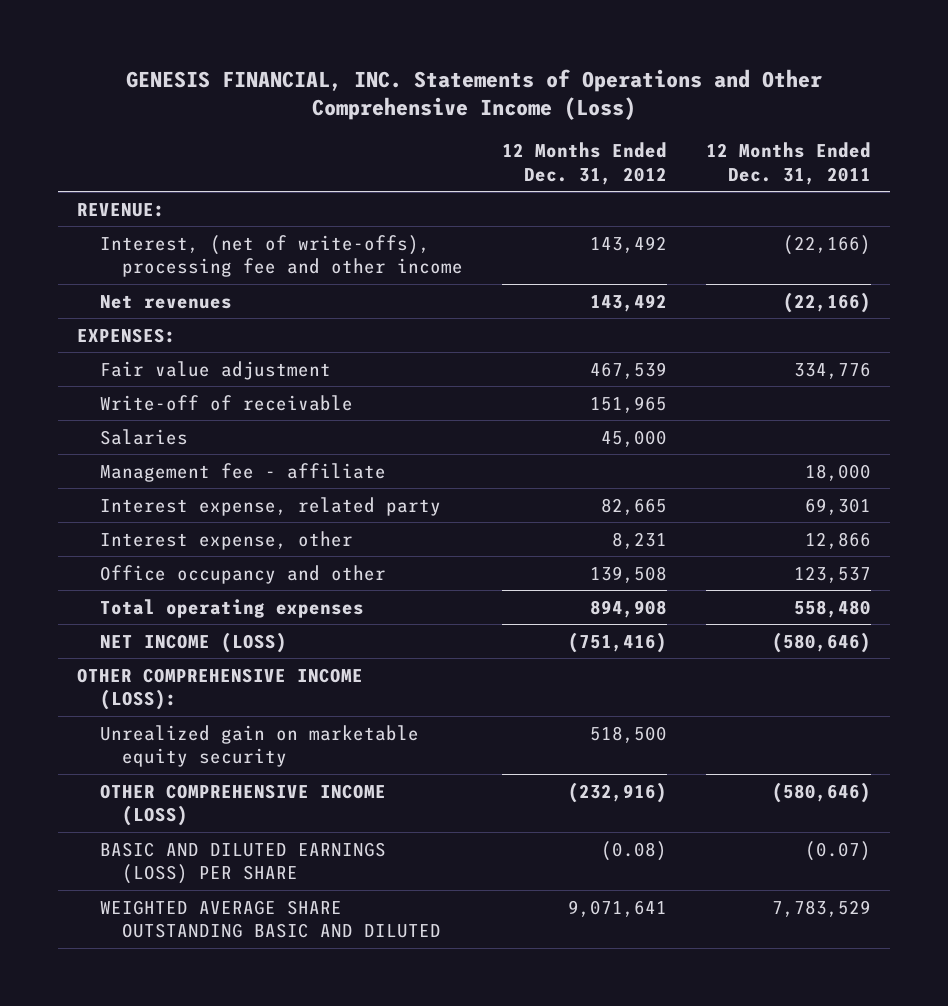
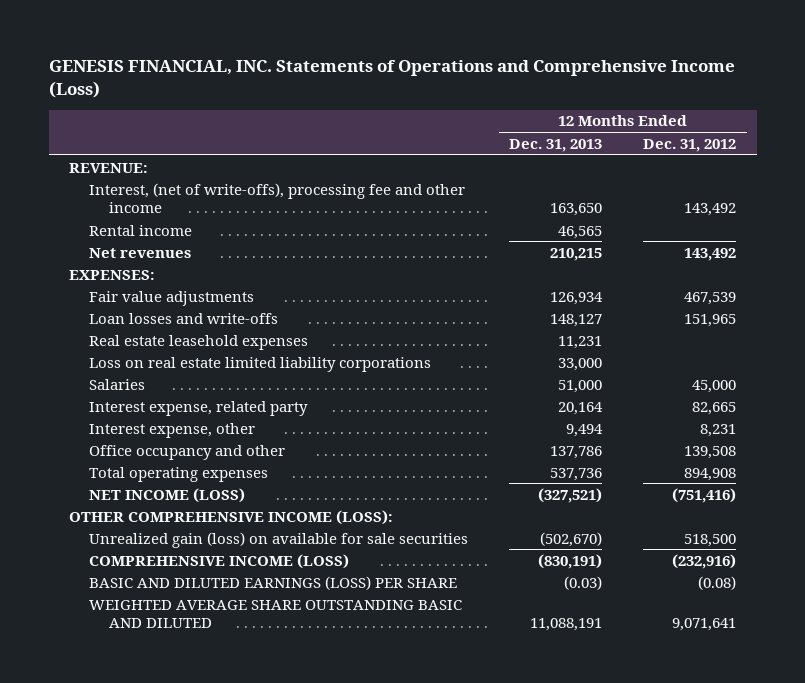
[125,68,822,121] GENESIS FINANCIAL, INC. Statements of Operations and Other Comprehensive Income (Loss) -> [48,59,735,98] GENESIS FINANCIAL, INC. Statements of Operations and Comprehensive Income (Loss)
[705,142,871,185] 12 Months Ended Dec. 31, 2011 -> none
none -> [509,138,603,152] Dec. 31, 2013
none -> [88,224,192,236] Rental income
[99,360,331,380] Fair value adjustment -> [88,290,254,306] Fair value adjustments
[99,394,353,411] Write-off of receivable -> [88,312,278,324] Loan losses and write-offs
none -> [88,334,308,350] Real estate leasehold expenses
none -> [88,356,431,372] Loss on real estate limited liability corporations
[99,462,386,482] Management fee - affiliate -> none
[99,724,419,767] Unrealized gain on marketable equity security -> [88,531,468,548] Unrealized gain (loss) on available for sale securities
[99,783,386,826] OTHER COMPREHENSIVE INCOME (LOSS) -> [88,553,349,569] COMPREHENSIVE INCOME (LOSS)

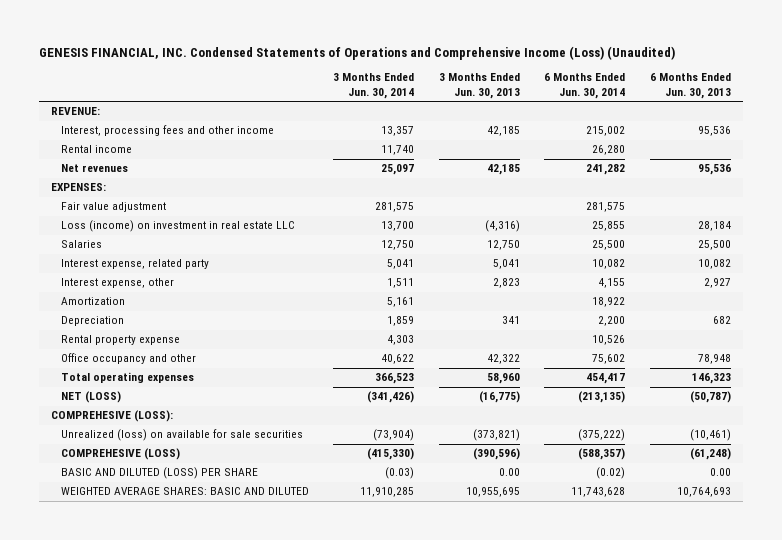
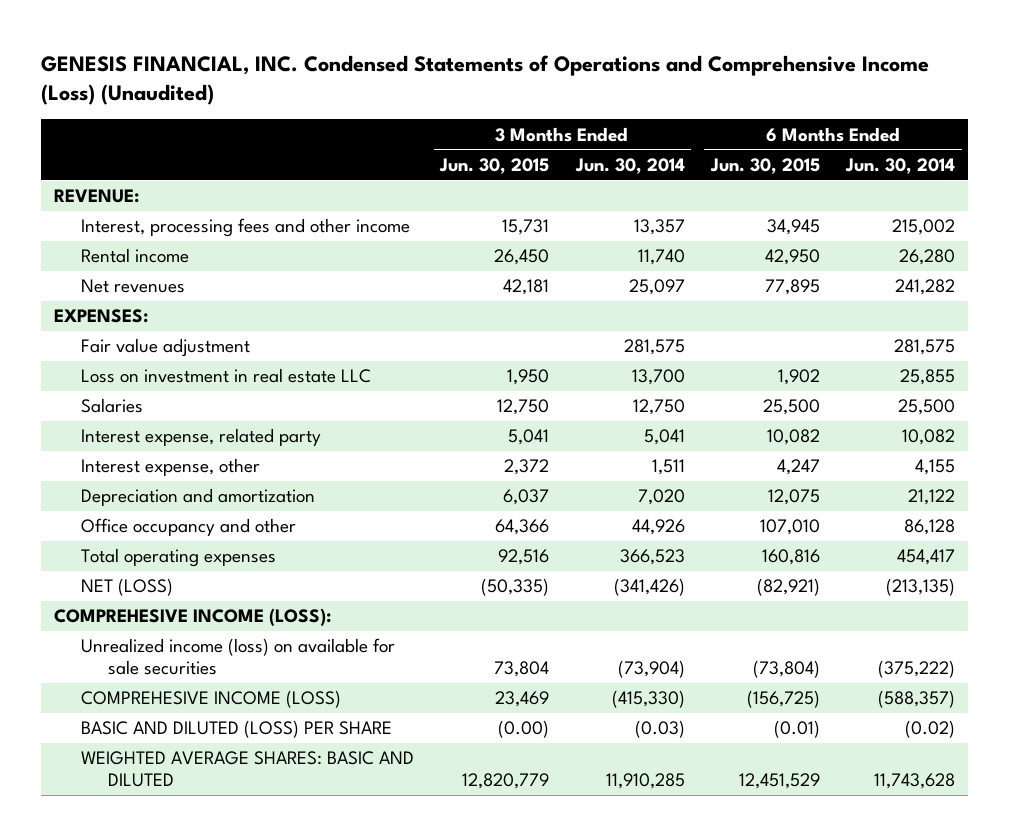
[438,73,520,99] 3 Months Ended Jun. 30, 2013 -> none
[649,73,731,99] 6 Months Ended Jun. 30, 2013 -> none
none -> [439,157,550,174] Jun. 30, 2015
none -> [709,157,820,174] Jun. 30, 2015
[60,220,295,233] Loss (income) on investment in real estate LLC -> [81,368,372,384] Loss on investment in real estate LLC
[60,297,125,306] Amortization -> none
[60,316,124,327] Depreciation -> none
[60,335,180,346] Rental property expense -> none
none -> [81,488,316,507] Depreciation and amortization
[381,354,415,365] 40,622 -> [631,519,685,536] 44,926
[592,354,626,365] 75,602 -> [903,519,955,536] 86,128
[51,410,174,423] COMPREHESIVE (LOSS): -> [54,608,332,627] COMPREHESIVE INCOME (LOSS):
[60,429,303,442] Unrealized (loss) on available for sale securities -> [81,638,396,676] Unrealized income (loss) on available for sale securities
[60,448,180,461] COMPREHESIVE (LOSS) -> [81,690,342,709] COMPREHESIVE INCOME (LOSS)

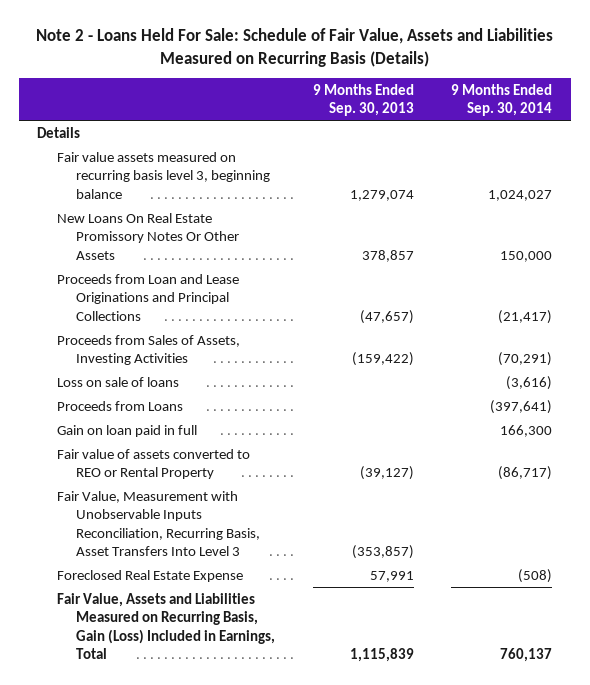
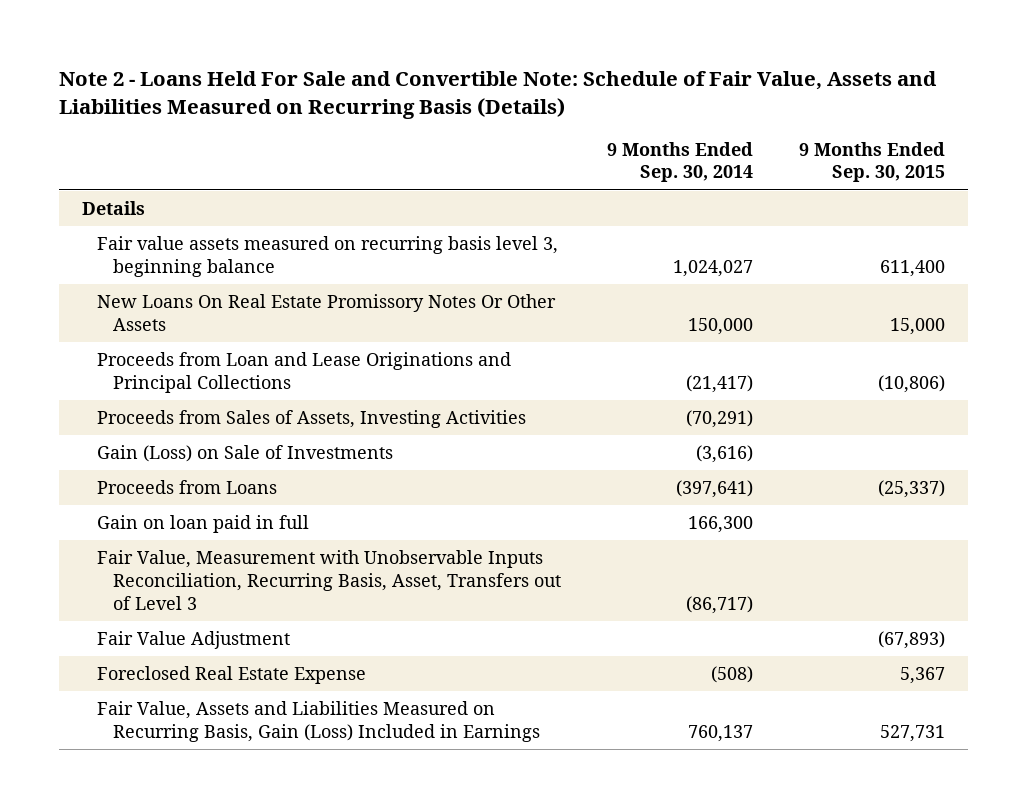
[35,28,553,67] Note 2 - Loans Held For Sale: Schedule of Fair Value, Assets and Liabilities Measured on Recurring Basis (Details) -> [58,71,937,119] Note 2 - Loans Held For Sale and Convertible Note: Schedule of Fair Value, Assets and Liabilities Measured on Recurring Basis (Details)
[312,83,414,117] 9 Months Ended Sep. 30, 2013 -> none
none -> [799,141,946,183] 9 Months Ended Sep. 30, 2015
[56,376,179,387] Loss on sale of loans -> [97,445,394,463] Gain (Loss) on Sale of Investments
[56,490,261,557] Fair Value, Measurement with Unobservable Inputs Reconciliation, Recurring Basis, Asset Transfers Into Level 3 -> none
[56,448,250,480] Fair value of assets converted to REO or Rental Property -> [97,550,561,610] Fair Value, Measurement with Unobservable Inputs Reconciliation, Recurring Basis, Asset, Transfers out of Level 3
none -> [97,631,291,650] Fair Value Adjustment
[56,592,276,660] Fair Value, Assets and Liabilities Measured on Recurring Basis, Gain (Loss) Included in Earnings, Total -> [97,701,540,742] Fair Value, Assets and Liabilities Measured on Recurring Basis, Gain (Loss) Included in Earnings

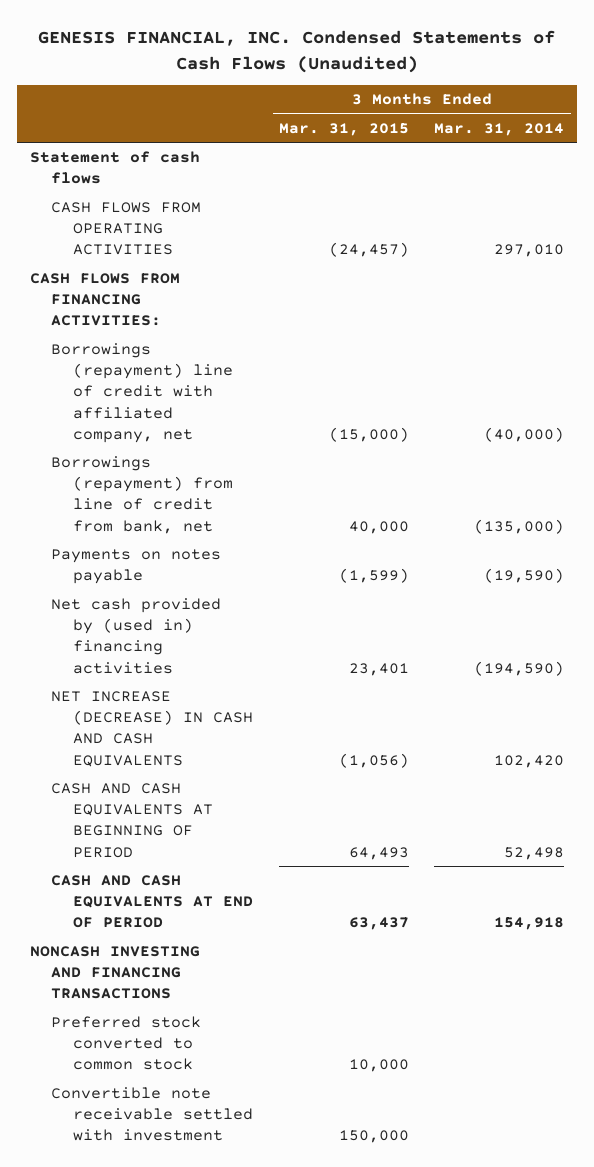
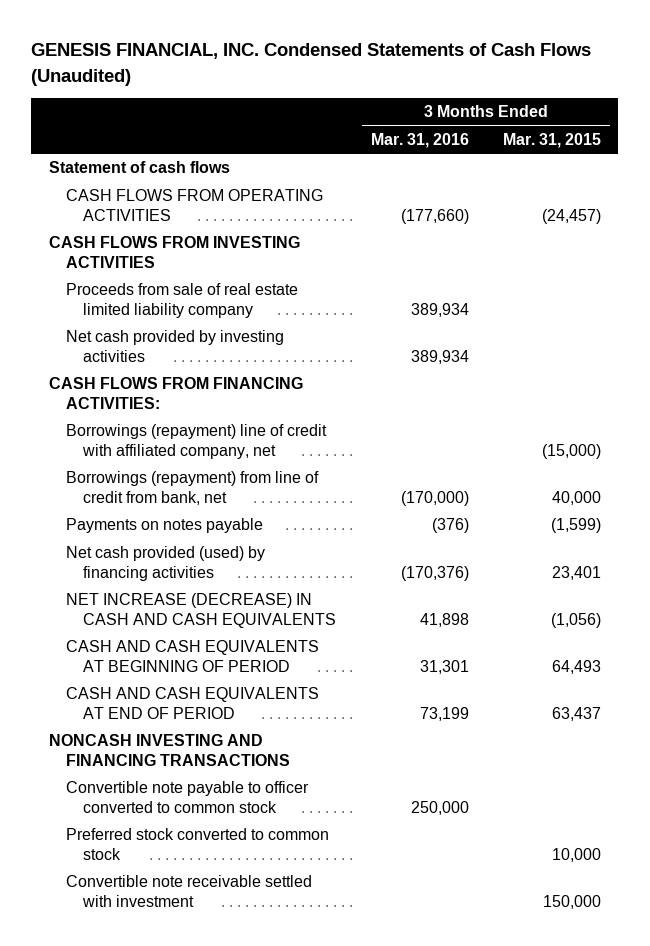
[434,122,565,136] Mar. 31, 2014 -> none
none -> [370,132,469,148] Mar. 31, 2016
none -> [48,236,300,268] CASH FLOWS FROM INVESTING ACTIVITIES
none -> [65,283,298,318] Proceeds from sale of real estate limited liability company
none -> [65,330,284,362] Net cash provided by investing activities
[51,598,222,674] Net cash provided by (used in) financing activities -> [65,546,265,581] Net cash provided (used) by financing activities
none -> [65,781,309,813] Convertible note payable to officer converted to common stock

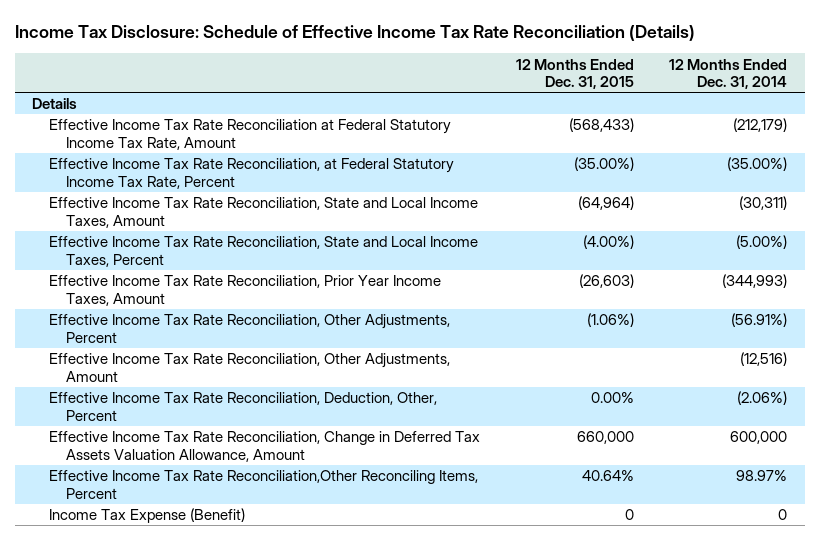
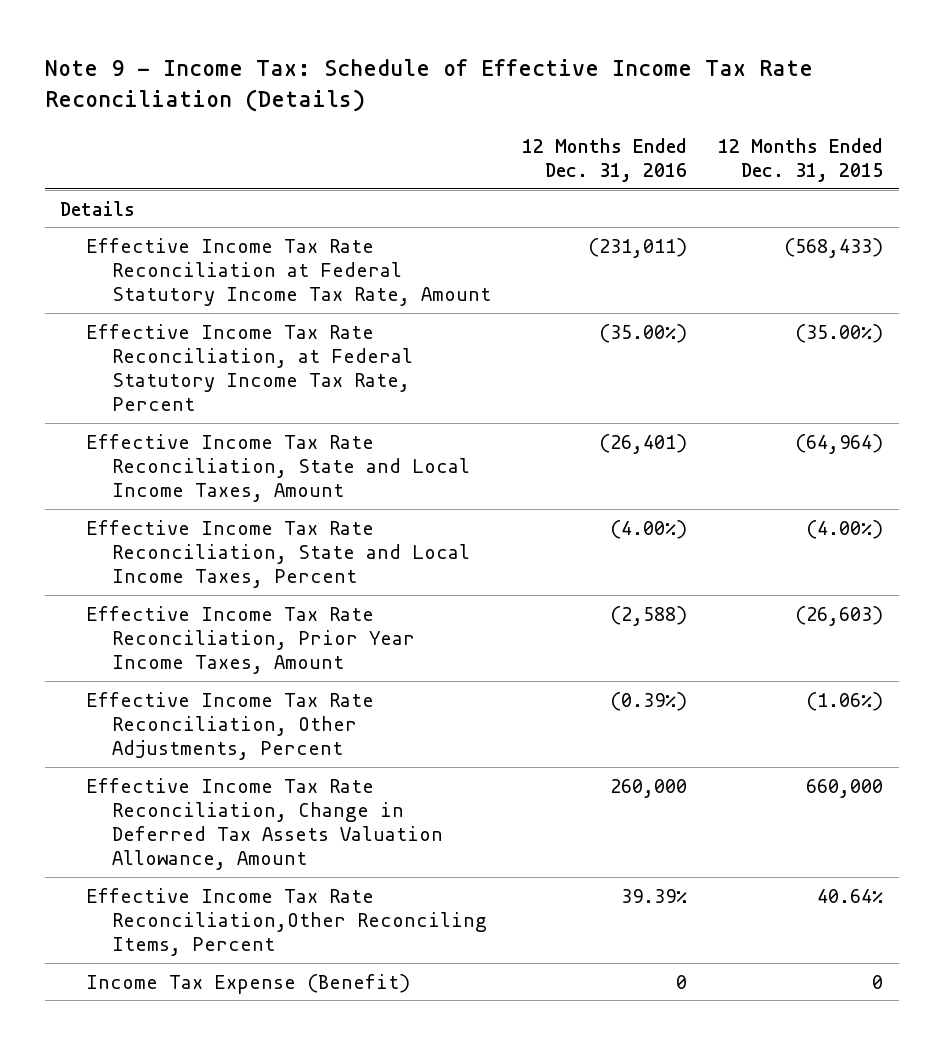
[14,25,695,42] Income Tax Disclosure: Schedule of Effective Income Tax Rate Reconciliation (Details) -> [44,58,813,112] Note 9 - Income Tax: Schedule of Effective Income Tax Rate Reconciliation (Details)
[668,58,787,90] 12 Months Ended Dec. 31, 2014 -> none
none -> [522,137,688,182] 12 Months Ended Dec. 31, 2016
[49,353,451,382] Effective Income Tax Rate Reconciliation, Other Adjustments, Amount -> none
[49,392,438,421] Effective Income Tax Rate Reconciliation, Deduction, Other, Percent -> none

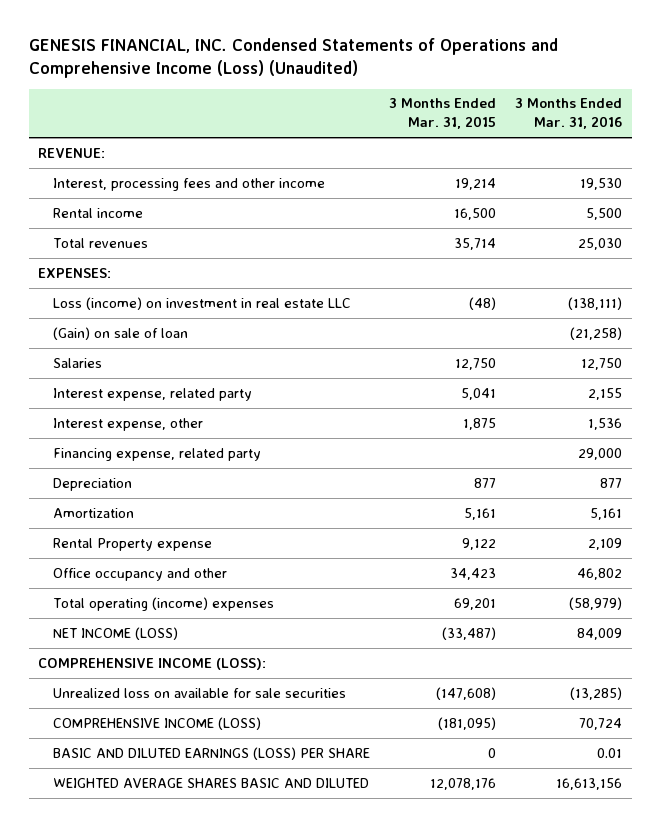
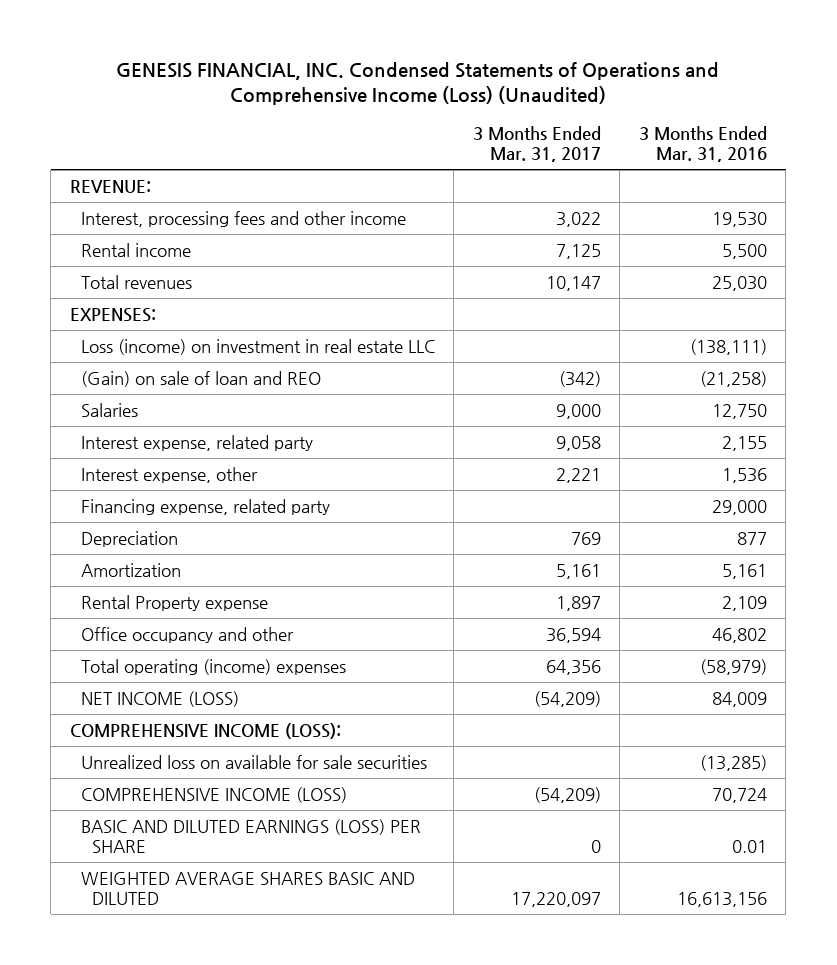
[389,98,497,130] 3 Months Ended Mar. 31, 2015 -> none
none -> [472,126,601,163] 3 Months Ended Mar. 31, 2017
[53,326,189,340] (Gain) on sale of loan -> [80,370,321,387] (Gain) on sale of loan and REO

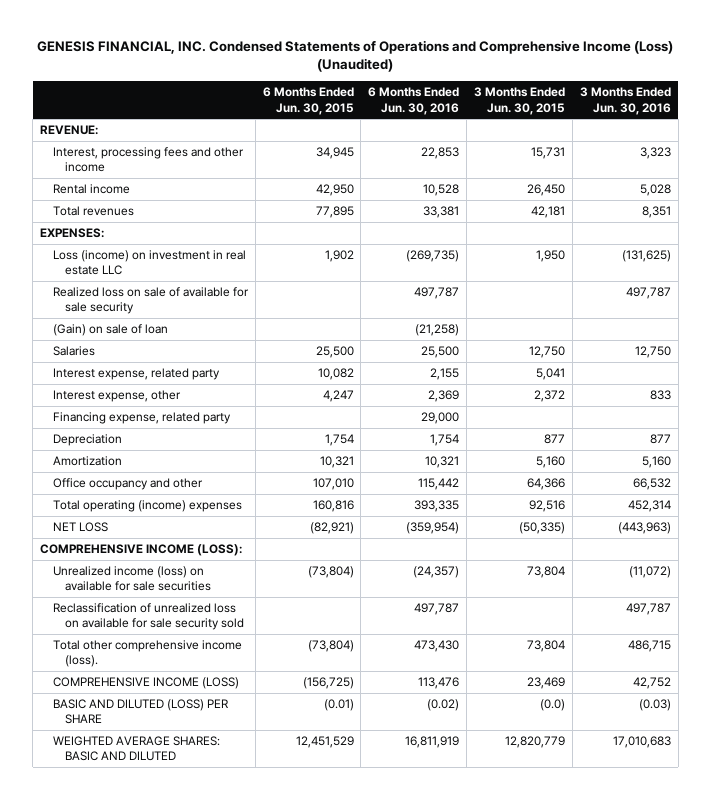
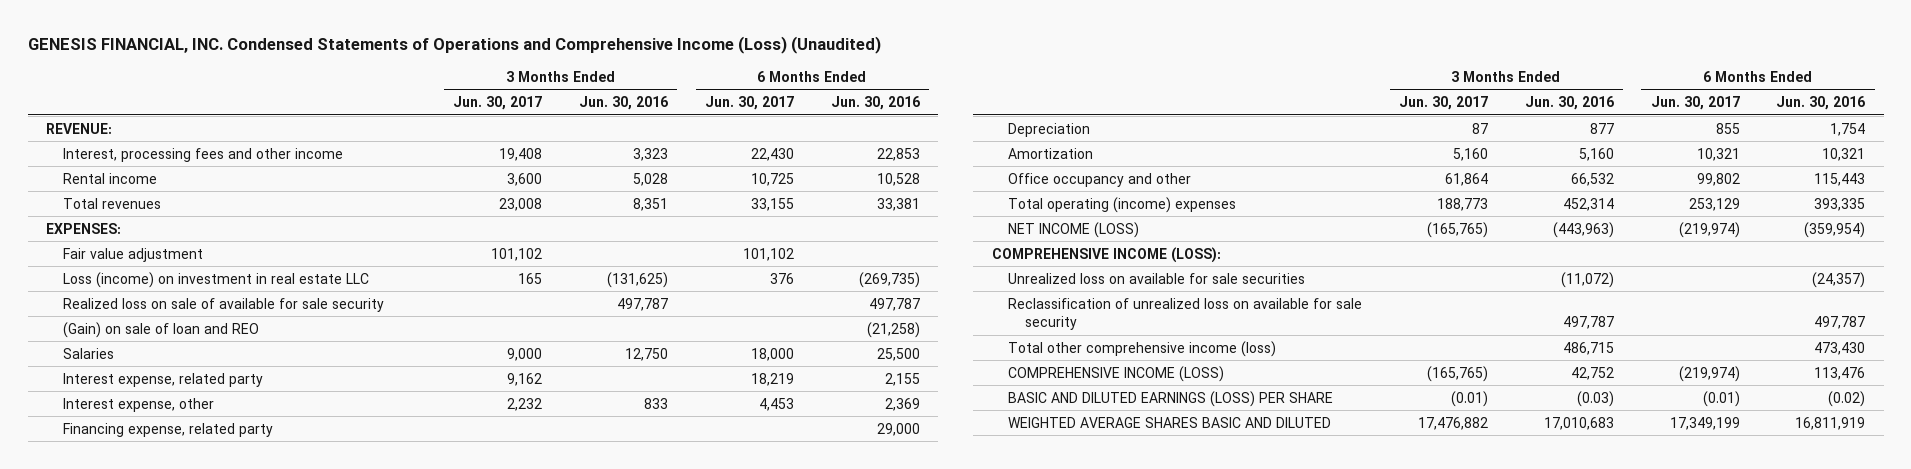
[262,87,354,115] 6 Months Ended Jun. 30, 2015 -> none
[474,87,566,115] 3 Months Ended Jun. 30, 2015 -> none
none -> [453,95,543,110] Jun. 30, 2017
none -> [704,95,794,110] Jun. 30, 2017
none -> [62,247,203,262] Fair value adjustment
[52,324,168,337] (Gain) on sale of loan -> [62,321,259,338] (Gain) on sale of loan and REO
[418,478,460,491] 115,442 -> [1814,172,1866,186] 115,443
[52,522,108,533] NET LOSS -> [1008,221,1140,238] NET INCOME (LOSS)
[52,566,212,592] Unrealized income (loss) on available for sale securities -> [1008,272,1306,284] Unrealized loss on available for sale securities
[52,603,245,631] Reclassification of unrealized loss on available for sale security sold -> [1008,297,1363,331] Reclassification of unrealized loss on available for sale security
[52,640,242,668] Total other comprehensive income (loss). -> [1008,340,1277,357] Total other comprehensive income (loss)
[52,699,229,725] BASIC AND DILUTED (LOSS) PER SHARE -> [1008,390,1334,407] BASIC AND DILUTED EARNINGS (LOSS) PER SHARE
[52,736,220,762] WEIGHTED AVERAGE SHARES: BASIC AND DILUTED -> [1008,416,1332,428] WEIGHTED AVERAGE SHARES BASIC AND DILUTED

